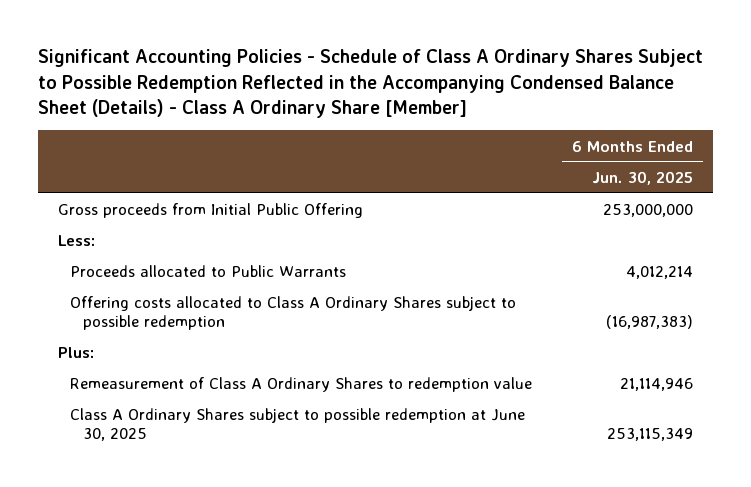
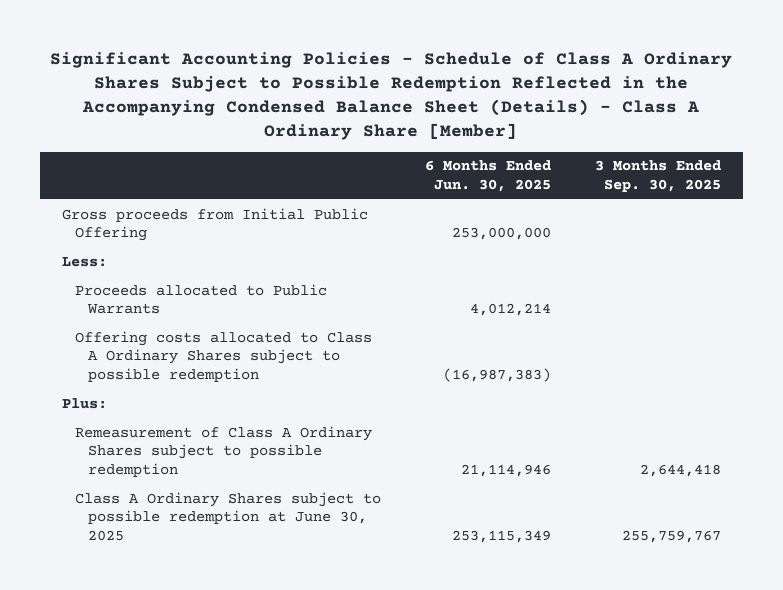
none -> [595,160,722,192] 3 Months Ended Sep. 30, 2025
[70,377,533,393] Remeasurement of Class A Ordinary Shares to redemption value -> [74,425,372,478] Remeasurement of Class A Ordinary Shares subject to possible redemption

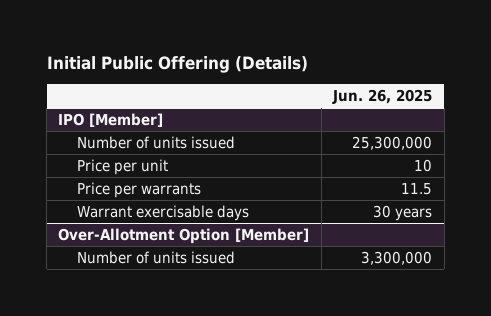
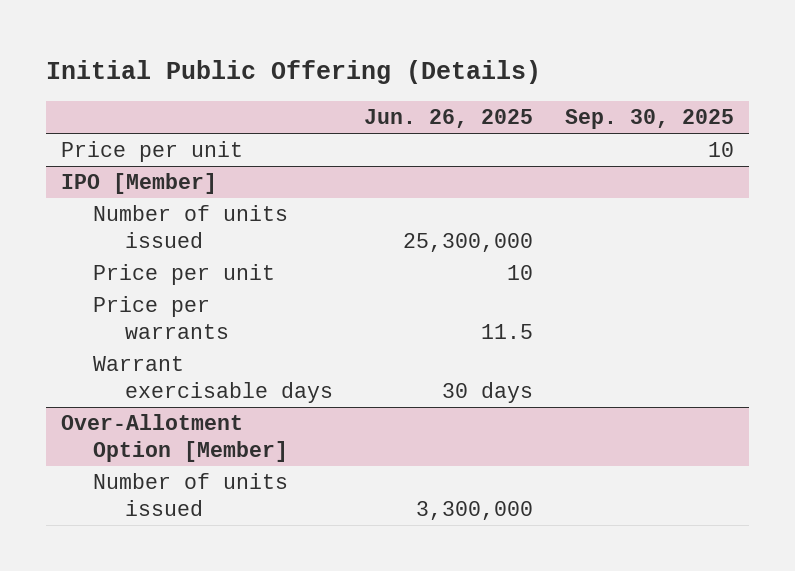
none -> [564,109,734,130] Sep. 30, 2025
none -> [61,141,244,163] Price per unit
[373,205,433,222] 30 years -> [442,382,534,404] 30 days

